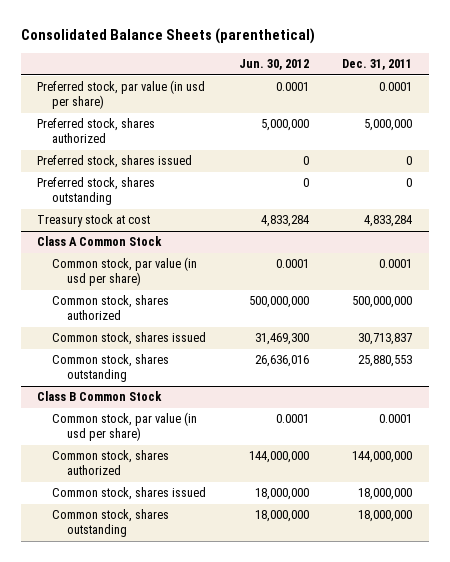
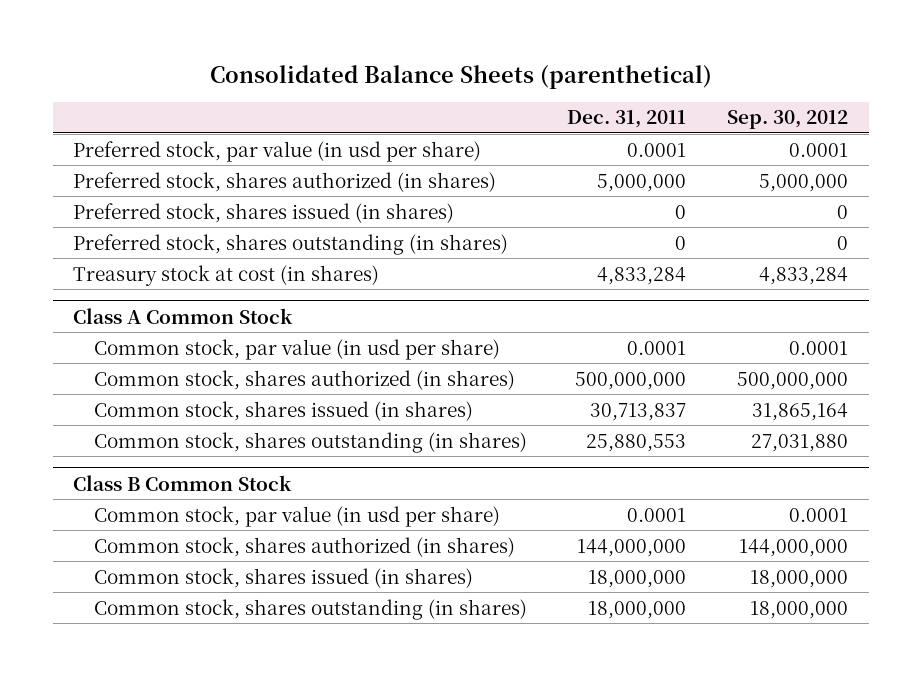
[239,59,310,71] Jun. 30, 2012 -> none
none -> [727,110,849,130] Sep. 30, 2012
[37,118,156,144] Preferred stock, shares authorized -> [73,171,497,192] Preferred stock, shares authorized (in shares)
[37,155,193,169] Preferred stock, shares issued -> [73,202,455,223] Preferred stock, shares issued (in shares)
[37,177,156,206] Preferred stock, shares outstanding -> [73,233,509,255] Preferred stock, shares outstanding (in shares)
[37,214,151,228] Treasury stock at cost -> [73,264,380,286] Treasury stock at cost (in shares)
[52,295,170,321] Common stock, shares authorized -> [93,369,515,390] Common stock, shares authorized (in shares)
[52,332,207,346] Common stock, shares issued -> [93,400,473,421] Common stock, shares issued (in shares)
[52,354,170,383] Common stock, shares outstanding -> [93,431,527,453] Common stock, shares outstanding (in shares)
[52,450,170,476] Common stock, shares authorized -> [93,536,515,557] Common stock, shares authorized (in shares)
[52,487,207,501] Common stock, shares issued -> [93,567,473,588] Common stock, shares issued (in shares)
[52,509,170,538] Common stock, shares outstanding -> [93,598,527,620] Common stock, shares outstanding (in shares)

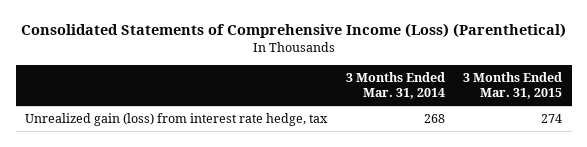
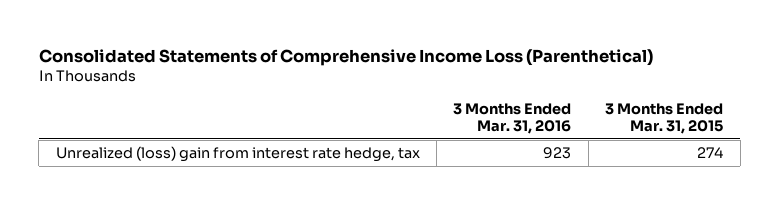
[20,23,566,39] Consolidated Statements of Comprehensive Income (Loss) (Parenthetical) -> [38,48,653,66] Consolidated Statements of Comprehensive Income Loss (Parenthetical)
[345,71,445,100] 3 Months Ended Mar. 31, 2014 -> none
none -> [453,102,572,135] 3 Months Ended Mar. 31, 2016
[24,113,328,127] Unrealized gain (loss) from interest rate hedge, tax -> [55,146,420,163] Unrealized (loss) gain from interest rate hedge, tax

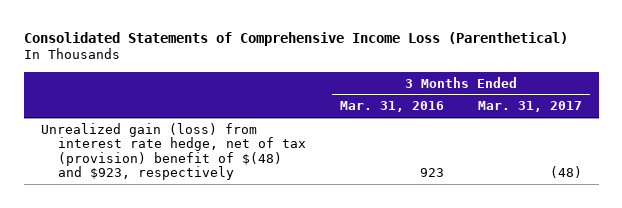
[605,102,724,135] 3 Months Ended Mar. 31, 2015 -> none
none -> [477,101,582,113] Mar. 31, 2017
[55,146,420,163] Unrealized (loss) gain from interest rate hedge, tax -> [40,122,307,181] Unrealized gain (loss) from interest rate hedge, net of tax (provision) benefit of $(48) and $923, respectively

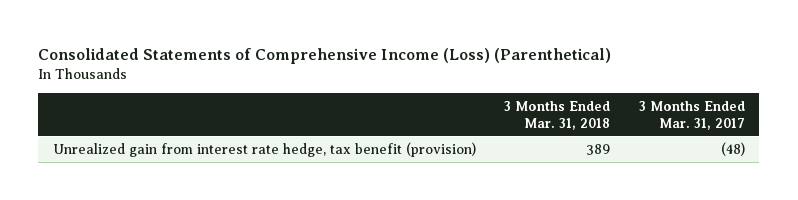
[23,31,568,46] Consolidated Statements of Comprehensive Income Loss (Parenthetical) -> [38,48,612,65] Consolidated Statements of Comprehensive Income (Loss) (Parenthetical)
[340,101,445,113] Mar. 31, 2016 -> none
none -> [504,100,611,131] 3 Months Ended Mar. 31, 2018
[40,122,307,181] Unrealized gain (loss) from interest rate hedge, net of tax (provision) benefit of $(48) and $923, respectively -> [52,142,476,158] Unrealized gain from interest rate hedge, tax benefit (provision)

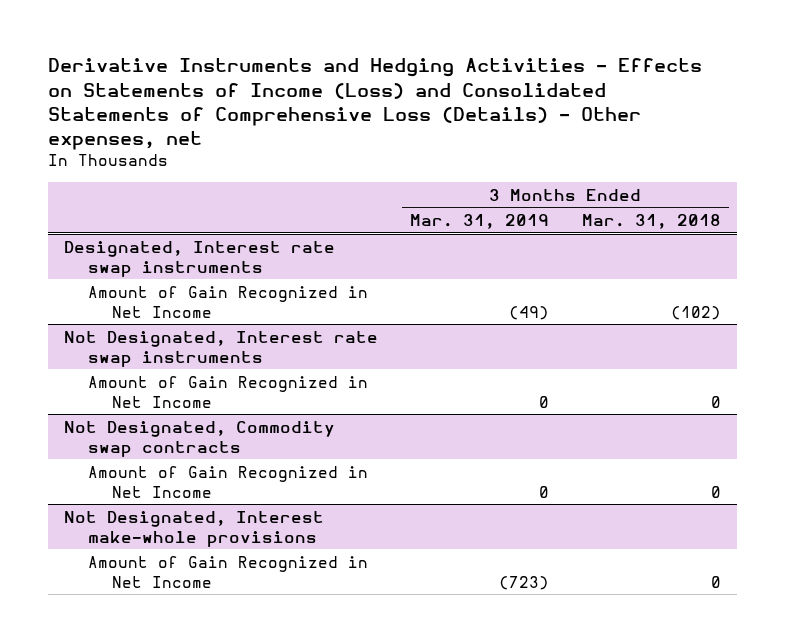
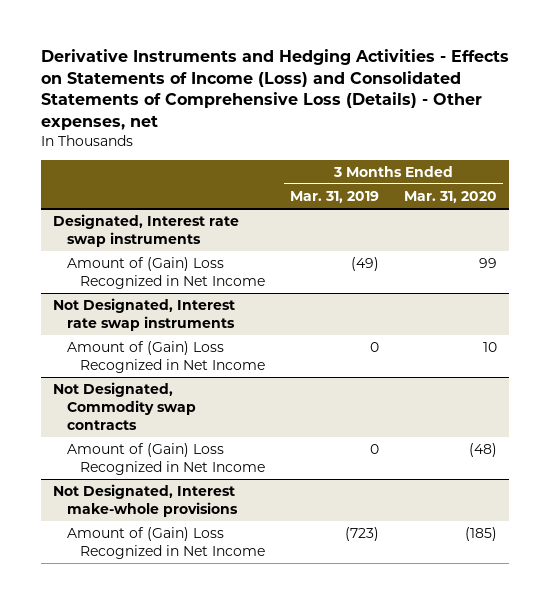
[581,214,721,230] Mar. 31, 2018 -> none
none -> [403,191,497,204] Mar. 31, 2020
[87,285,368,318] Amount of Gain Recognized in Net Income -> [66,257,266,289] Amount of (Gain) Loss Recognized in Net Income
[87,375,368,408] Amount of Gain Recognized in Net Income -> [66,341,266,373] Amount of (Gain) Loss Recognized in Net Income
[87,465,368,498] Amount of Gain Recognized in Net Income -> [66,443,266,475] Amount of (Gain) Loss Recognized in Net Income
[87,555,368,588] Amount of Gain Recognized in Net Income -> [66,527,266,559] Amount of (Gain) Loss Recognized in Net Income

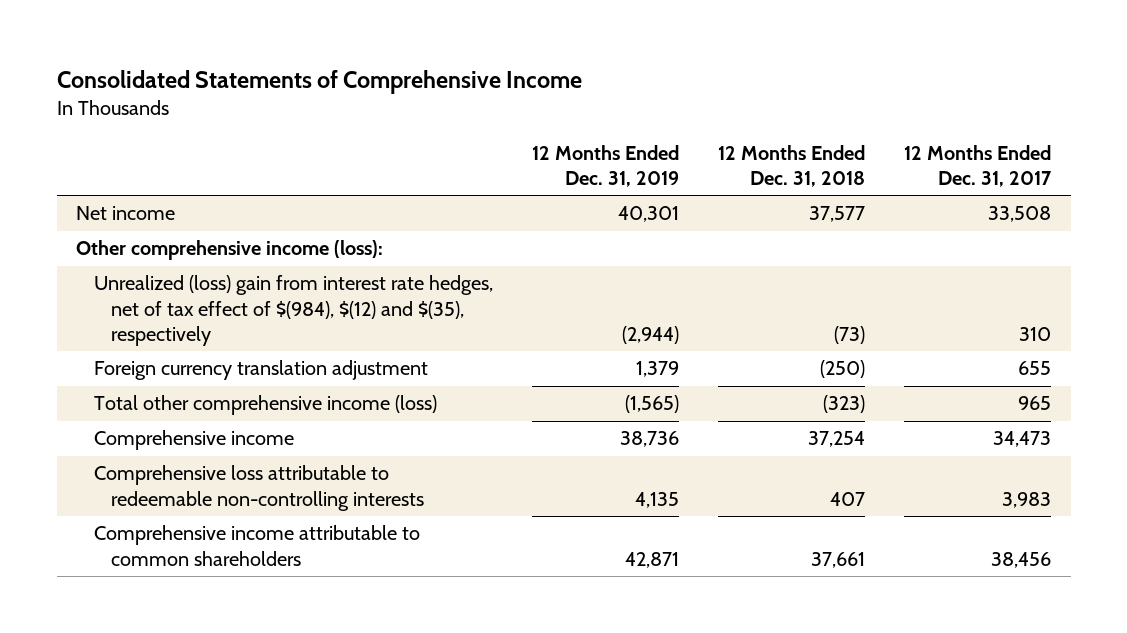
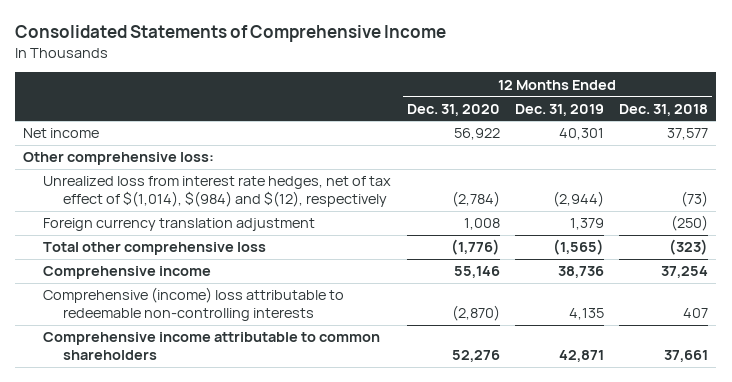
[904,144,1053,188] 12 Months Ended Dec. 31, 2017 -> none
none -> [406,103,500,116] Dec. 31, 2020
[76,240,384,261] Other comprehensive income (loss): -> [23,152,215,166] Other comprehensive loss:
[93,275,493,347] Unrealized (loss) gain from interest rate hedges, net of tax effect of $(984), $(12) and $(35), respectively -> [43,176,392,208] Unrealized loss from interest rate hedges, net of tax effect of $(1,014), $(984) and $(12), respectively
[93,395,437,416] Total other comprehensive income (loss) -> [43,242,267,256] Total other comprehensive loss
[93,465,425,511] Comprehensive loss attributable to redeemable non-controlling interests -> [43,287,345,322] Comprehensive (income) loss attributable to redeemable non-controlling interests

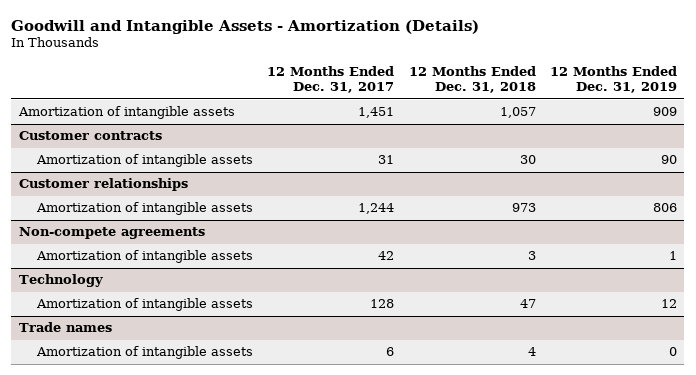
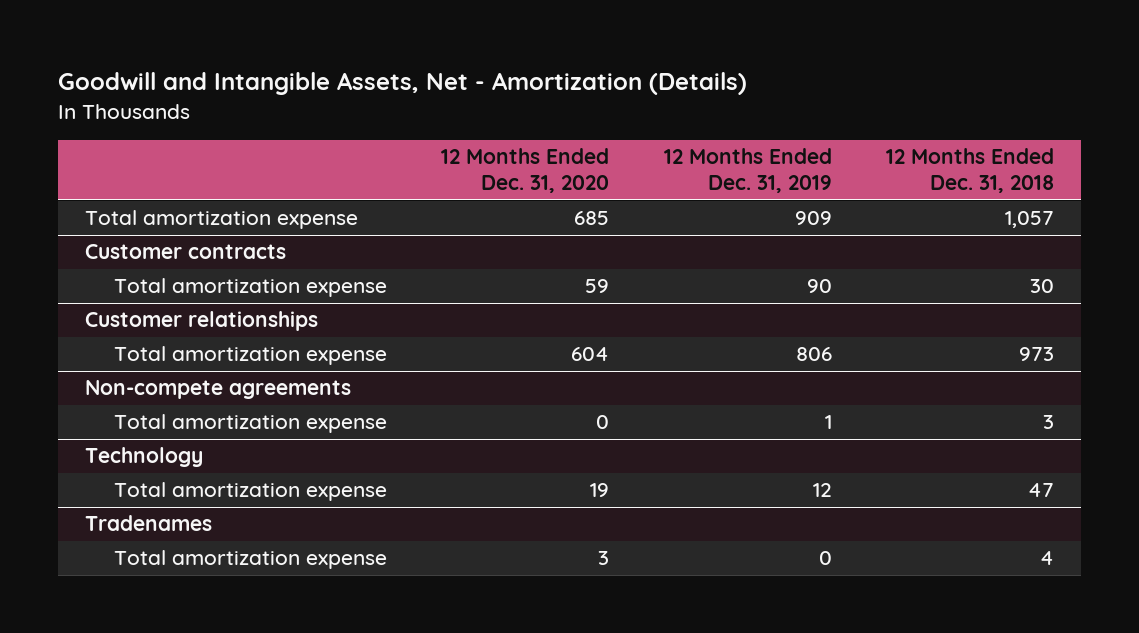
[11,19,480,34] Goodwill and Intangible Assets - Amortization (Details) -> [57,72,747,96] Goodwill and Intangible Assets, Net - Amortization (Details)
[267,66,395,94] 12 Months Ended Dec. 31, 2017 -> none
none -> [441,148,610,194] 12 Months Ended Dec. 31, 2020
[17,106,235,120] Amortization of intangible assets -> [84,210,358,230] Total amortization expense
[35,154,253,168] Amortization of intangible assets -> [113,278,387,298] Total amortization expense
[35,202,253,216] Amortization of intangible assets -> [113,346,387,366] Total amortization expense
[35,250,253,264] Amortization of intangible assets -> [113,414,387,434] Total amortization expense
[35,298,253,312] Amortization of intangible assets -> [113,482,387,502] Total amortization expense
[18,322,112,333] Trade names -> [84,515,212,532] Tradenames
[35,346,253,360] Amortization of intangible assets -> [113,550,387,570] Total amortization expense

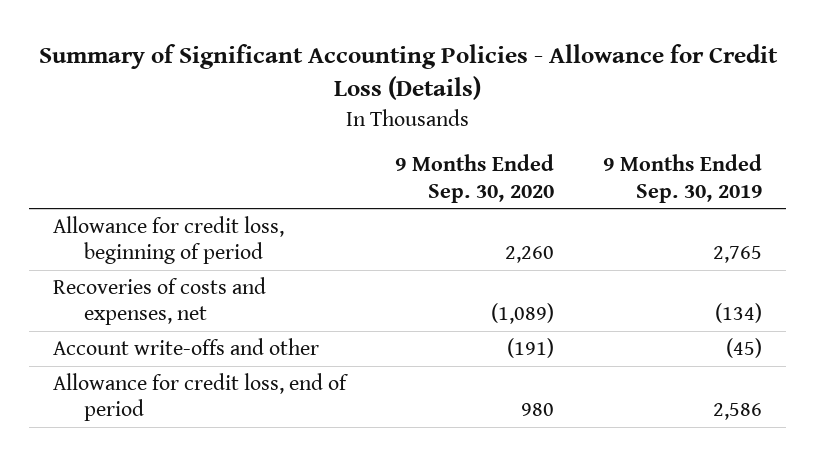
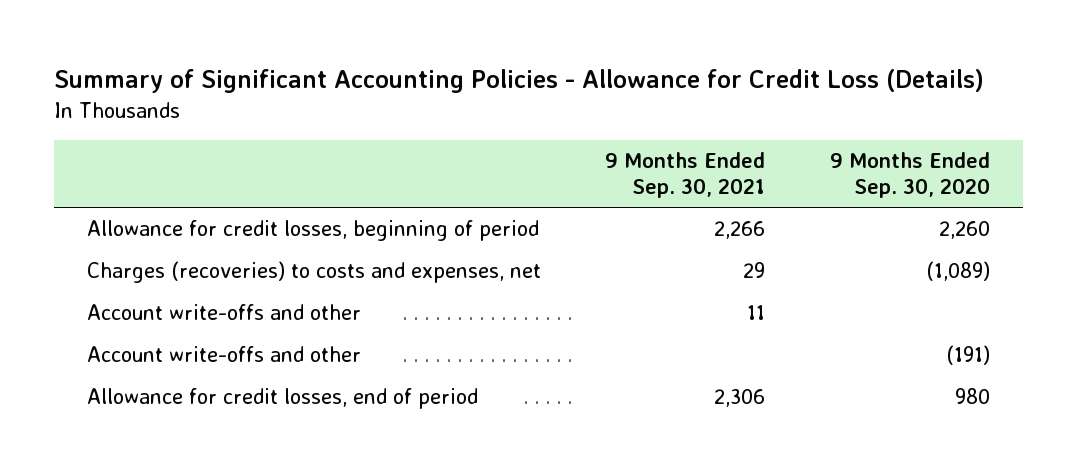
[602,154,762,203] 9 Months Ended Sep. 30, 2019 -> none
none -> [605,152,766,198] 9 Months Ended Sep. 30, 2021
[53,216,285,265] Allowance for credit loss, beginning of period -> [86,220,539,242] Allowance for credit losses, beginning of period
[53,277,267,326] Recoveries of costs and expenses, net -> [86,261,541,284] Charges (recoveries) to costs and expenses, net
none -> [86,304,361,321] Account write-offs and other
[53,373,350,422] Allowance for credit loss, end of period -> [86,388,478,410] Allowance for credit losses, end of period

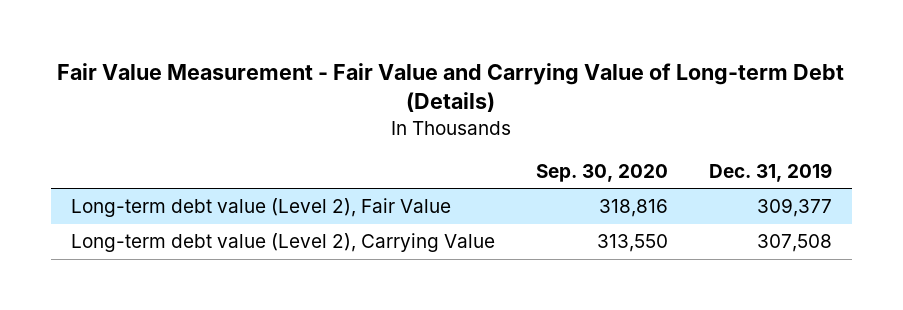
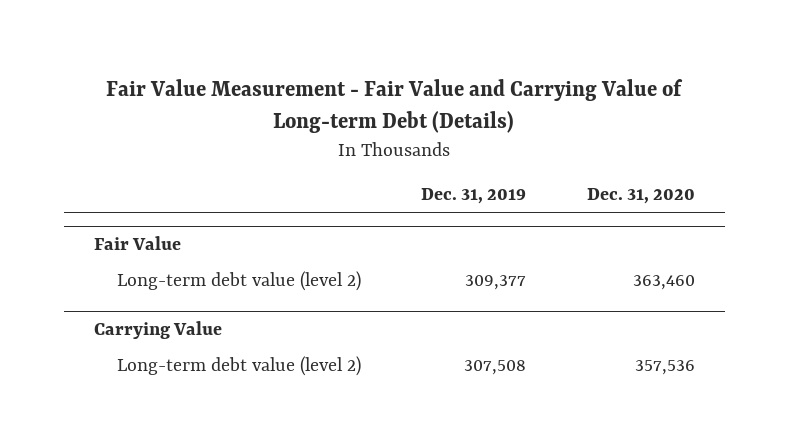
[535,163,668,182] Sep. 30, 2020 -> none
none -> [586,188,695,205] Dec. 31, 2020
none -> [94,236,182,251] Fair Value
[71,198,452,218] Long-term debt value (Level 2), Fair Value -> [116,270,361,291] Long-term debt value (level 2)
none -> [94,321,223,340] Carrying Value
[71,233,496,253] Long-term debt value (Level 2), Carrying Value -> [116,355,361,376] Long-term debt value (level 2)

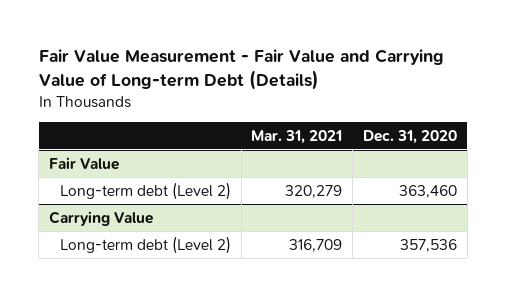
[421,188,527,205] Dec. 31, 2019 -> none
none -> [251,129,343,144] Mar. 31, 2021
[116,270,361,291] Long-term debt value (level 2) -> [59,181,231,200] Long-term debt (Level 2)
[116,355,361,376] Long-term debt value (level 2) -> [59,235,231,254] Long-term debt (Level 2)

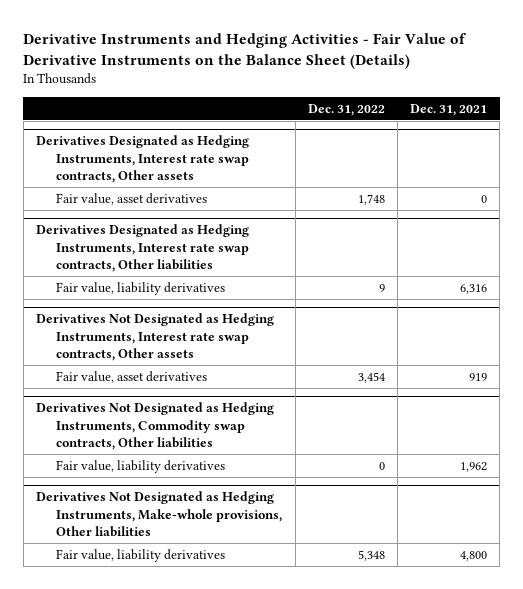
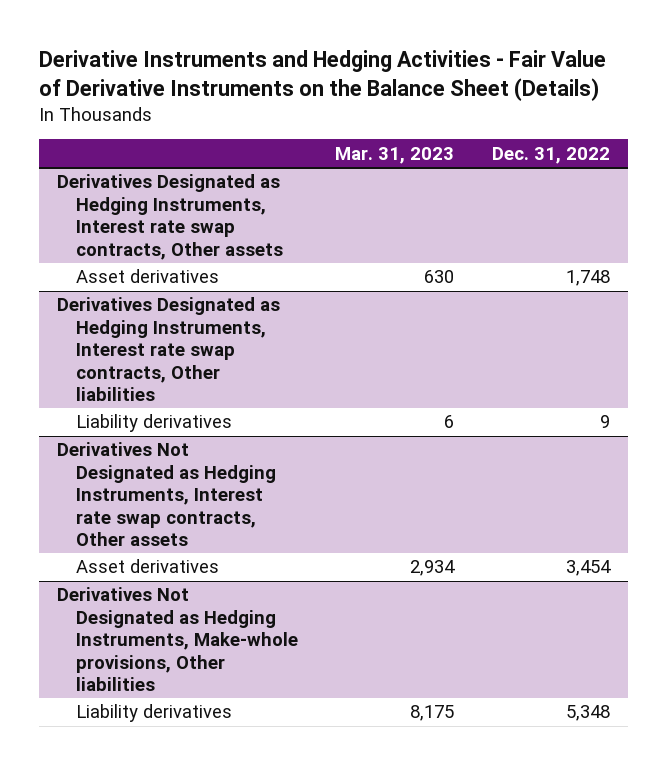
[409,103,487,116] Dec. 31, 2021 -> none
none -> [335,146,455,164] Mar. 31, 2023
[56,192,208,205] Fair value, asset derivatives -> [75,269,219,284] Asset derivatives
[56,281,226,295] Fair value, liability derivatives -> [75,414,232,433] Liability derivatives
[35,402,274,450] Derivatives Not Designated as Hedging Instruments, Commodity swap contracts, Other liabilities -> none
[56,459,226,473] Fair value, liability derivatives -> none
[56,370,208,383] Fair value, asset derivatives -> [75,559,219,574] Asset derivatives
[56,548,226,562] Fair value, liability derivatives -> [75,704,232,723] Liability derivatives

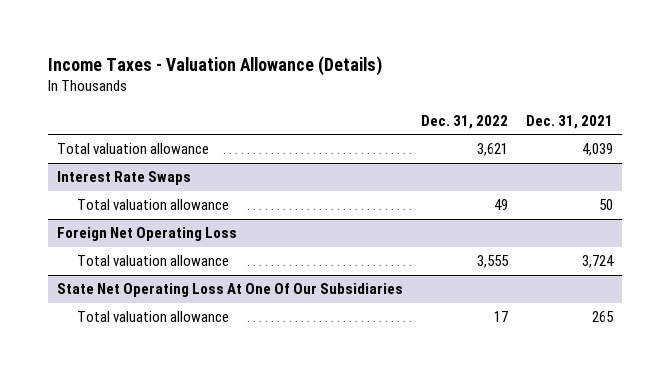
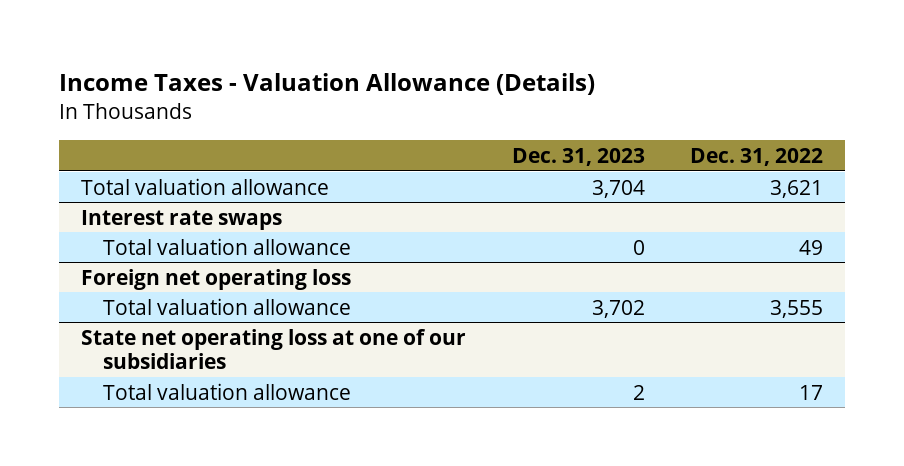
[526,114,614,129] Dec. 31, 2021 -> none
none -> [511,147,645,166] Dec. 31, 2023
[56,171,191,186] Interest Rate Swaps -> [81,209,283,230] Interest rate swaps
[56,227,237,242] Foreign Net Operating Loss -> [81,268,352,290] Foreign net operating loss
[56,283,403,298] State Net Operating Loss At One Of Our Subsidiaries -> [81,328,467,369] State net operating loss at one of our subsidiaries

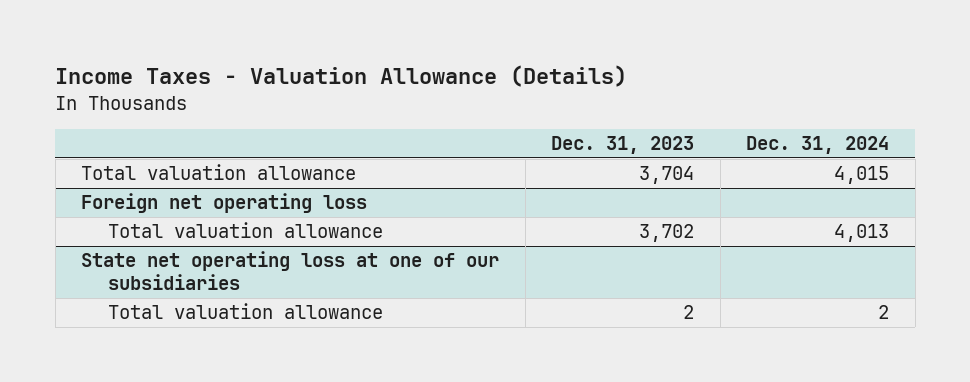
[689,147,823,166] Dec. 31, 2022 -> none
none -> [746,136,890,155] Dec. 31, 2024
[81,209,283,230] Interest rate swaps -> none
[103,237,352,255] Total valuation allowance -> none

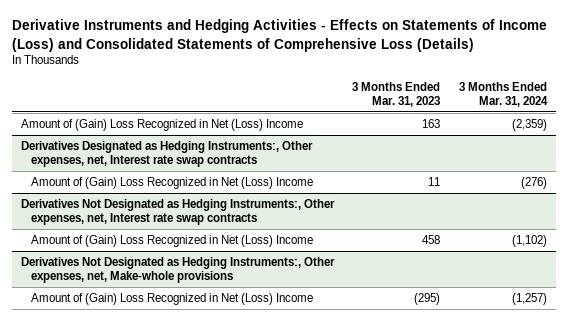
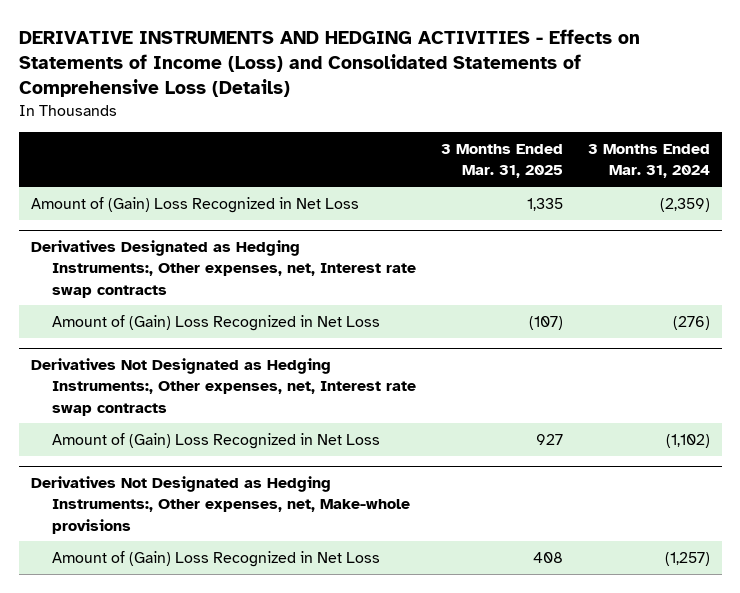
[12,19,548,52] Derivative Instruments and Hedging Activities - Effects on Statements of Income (Loss) and Consolidated Statements of Comprehensive Loss (Details) -> [18,28,640,98] DERIVATIVE INSTRUMENTS AND HEDGING ACTIVITIES - Effects on Statements of Income (Loss) and Consolidated Statements of Comprehensive Loss (Details)
[352,81,441,108] 3 Months Ended Mar. 31, 2023 -> none
none -> [440,144,563,179] 3 Months Ended Mar. 31, 2025
[21,118,304,131] Amount of (Gain) Loss Recognized in Net (Loss) Income -> [30,196,359,213] Amount of (Gain) Loss Recognized in Net Loss
[31,176,314,189] Amount of (Gain) Loss Recognized in Net (Loss) Income -> [52,314,381,331] Amount of (Gain) Loss Recognized in Net Loss
[31,234,314,247] Amount of (Gain) Loss Recognized in Net (Loss) Income -> [52,432,381,449] Amount of (Gain) Loss Recognized in Net Loss
[31,292,314,305] Amount of (Gain) Loss Recognized in Net (Loss) Income -> [52,550,381,567] Amount of (Gain) Loss Recognized in Net Loss

